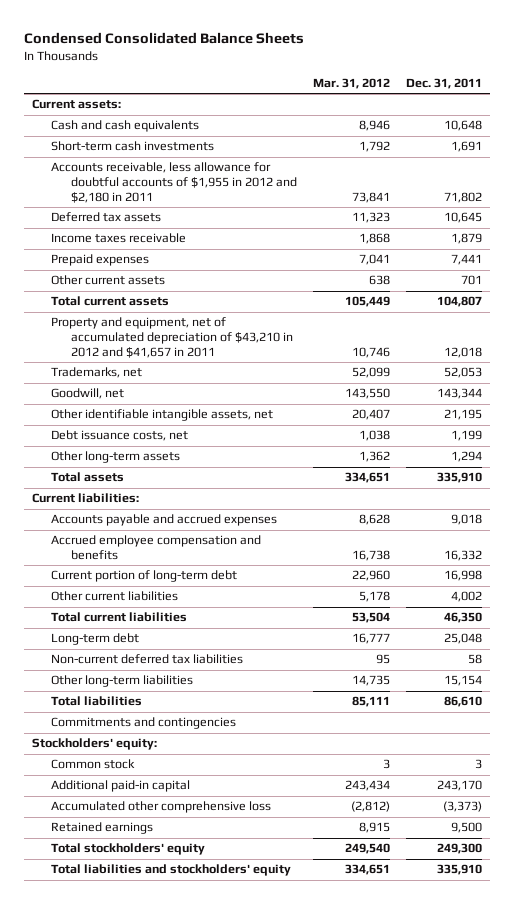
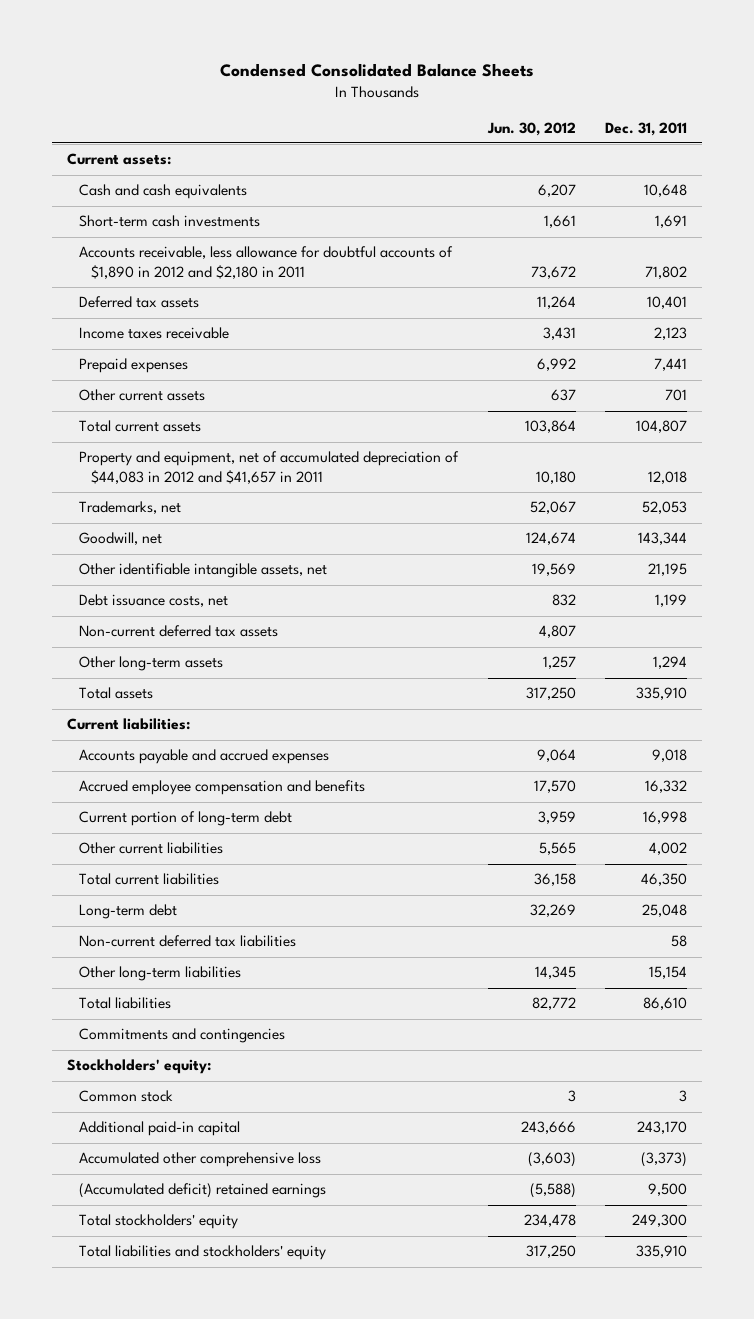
[312,77,390,89] Mar. 31, 2012 -> none
none -> [486,121,576,136] Jun. 30, 2012
[51,162,297,203] Accounts receivable, less allowance for doubtful accounts of $1,955 in 2012 and $2,180 in 2011 -> [79,246,454,279] Accounts receivable, less allowance for doubtful accounts of $1,890 in 2012 and $2,180 in 2011
[443,212,482,224] 10,645 -> [647,296,688,310] 10,401
[450,233,482,245] 1,879 -> [654,327,688,341] 2,123
[51,317,293,358] Property and equipment, net of accumulated depreciation of $43,210 in 2012 and $41,657 in 2011 -> [79,451,460,484] Property and equipment, net of accumulated depreciation of $44,083 in 2012 and $41,657 in 2011
none -> [79,625,279,638] Non-current deferred tax assets
[51,822,154,835] Retained earnings -> [79,1183,327,1199] (Accumulated deficit) retained earnings

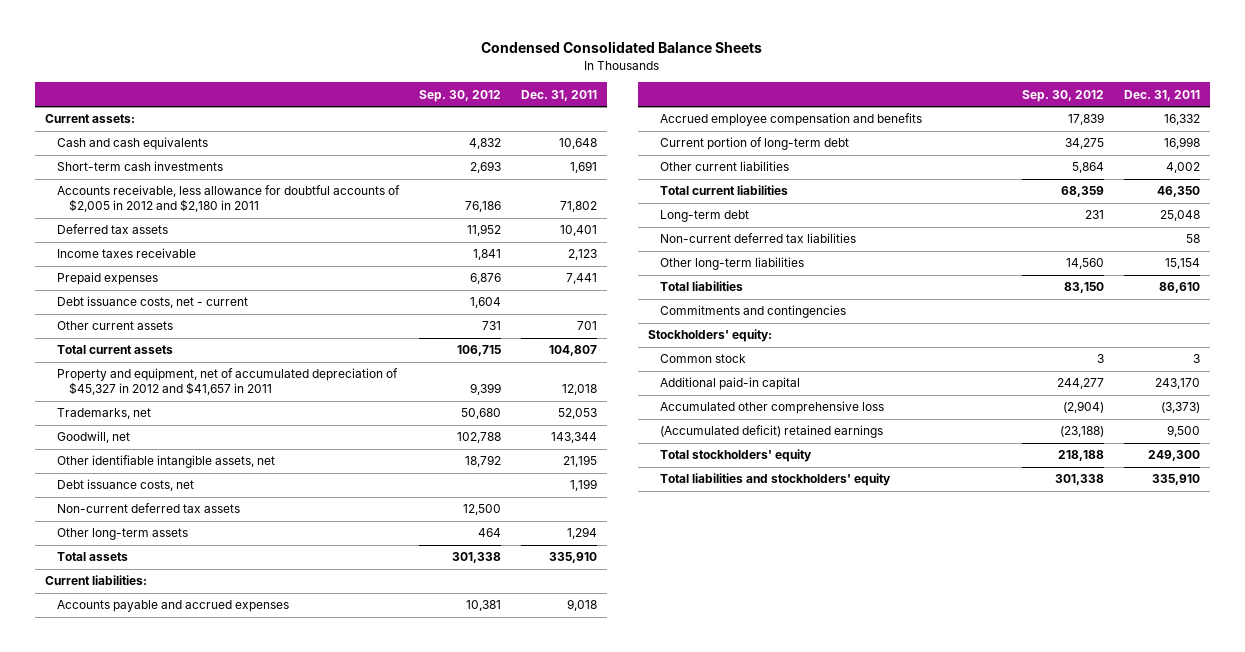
[486,121,576,136] Jun. 30, 2012 -> none
none -> [418,89,501,102] Sep. 30, 2012
[79,246,454,279] Accounts receivable, less allowance for doubtful accounts of $1,890 in 2012 and $2,180 in 2011 -> [56,185,400,213] Accounts receivable, less allowance for doubtful accounts of $2,005 in 2012 and $2,180 in 2011
none -> [56,296,248,309] Debt issuance costs, net - current
[79,451,460,484] Property and equipment, net of accumulated depreciation of $44,083 in 2012 and $41,657 in 2011 -> [56,368,398,396] Property and equipment, net of accumulated depreciation of $45,327 in 2012 and $41,657 in 2011

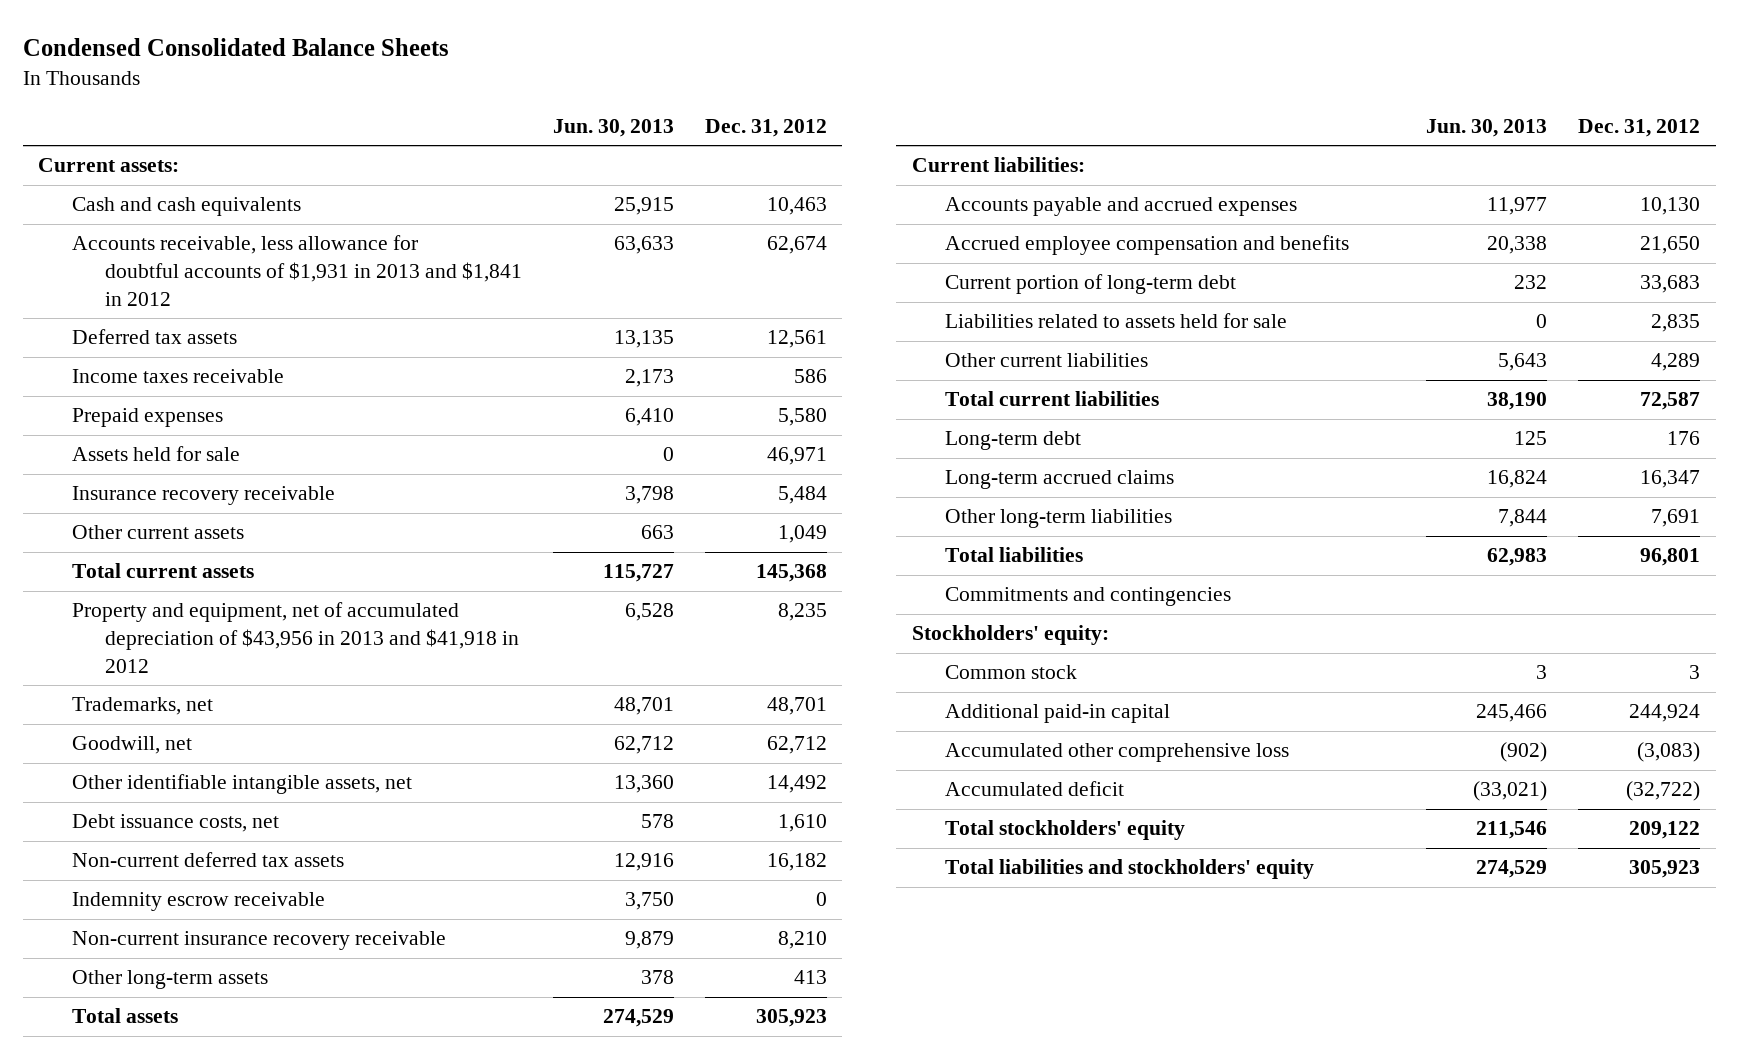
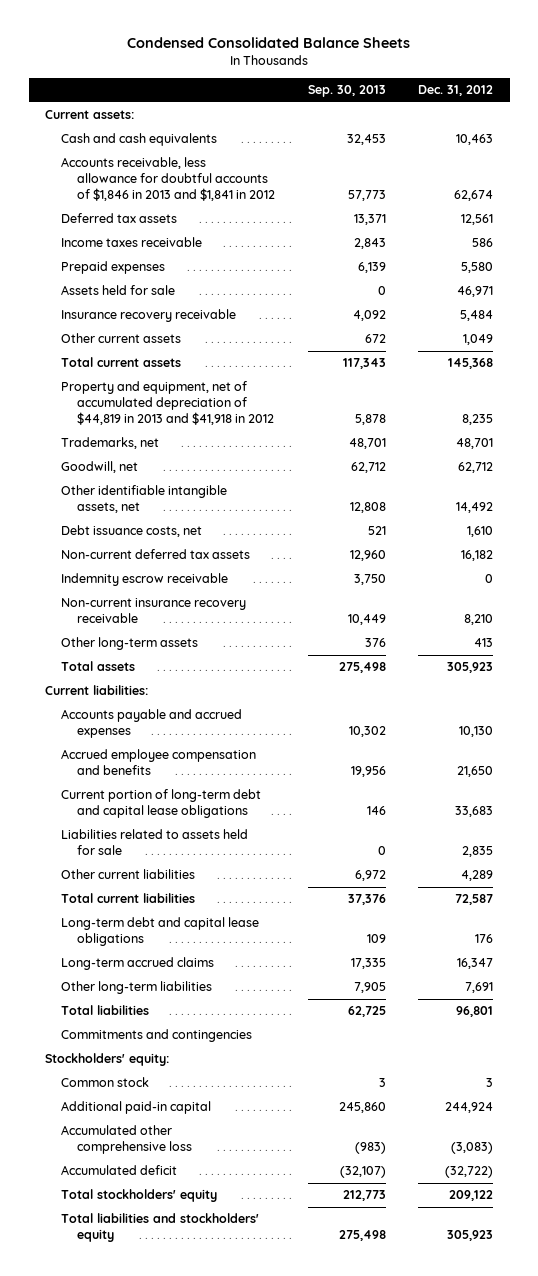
[553,118,675,137] Jun. 30, 2013 -> none
none -> [307,85,386,98] Sep. 30, 2013
[71,235,523,306] Accounts receivable, less allowance for doubtful accounts of $1,931 in 2013 and $1,841 in 2012 -> [61,157,276,202] Accounts receivable, less allowance for doubtful accounts of $1,846 in 2013 and $1,841 in 2012
[71,602,520,673] Property and equipment, net of accumulated depreciation of $43,956 in 2013 and $41,918 in 2012 -> [61,381,275,426] Property and equipment, net of accumulated depreciation of $44,819 in 2013 and $41,918 in 2012
[944,274,1236,295] Current portion of long-term debt -> [61,789,262,819] Current portion of long-term debt and capital lease obligations
[944,431,1081,451] Long-term debt -> [61,917,260,947] Long-term debt and capital lease obligations

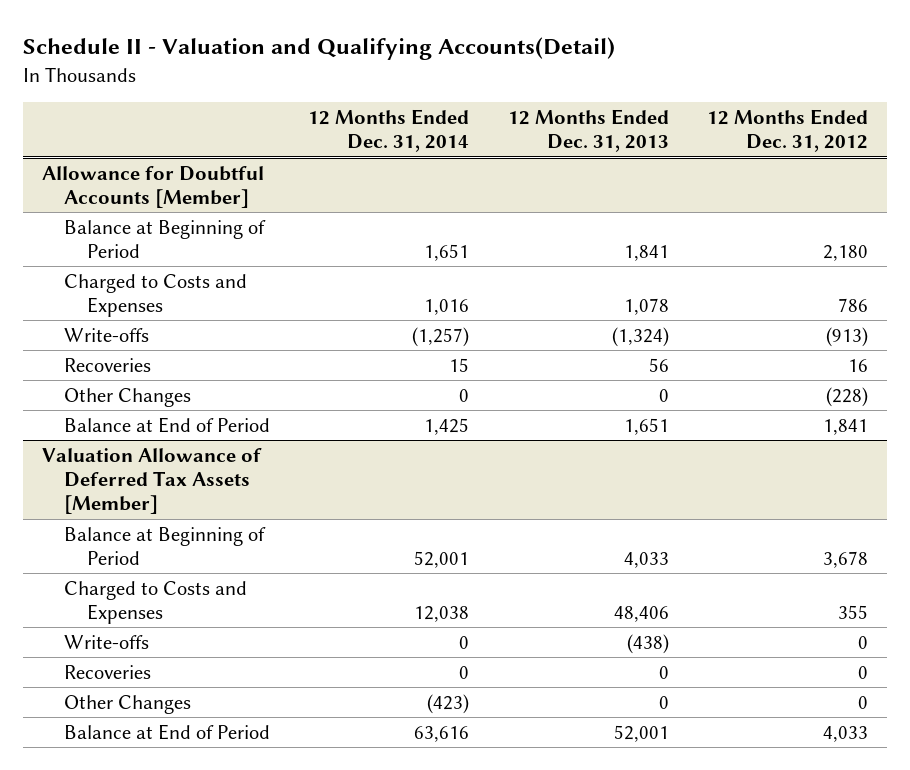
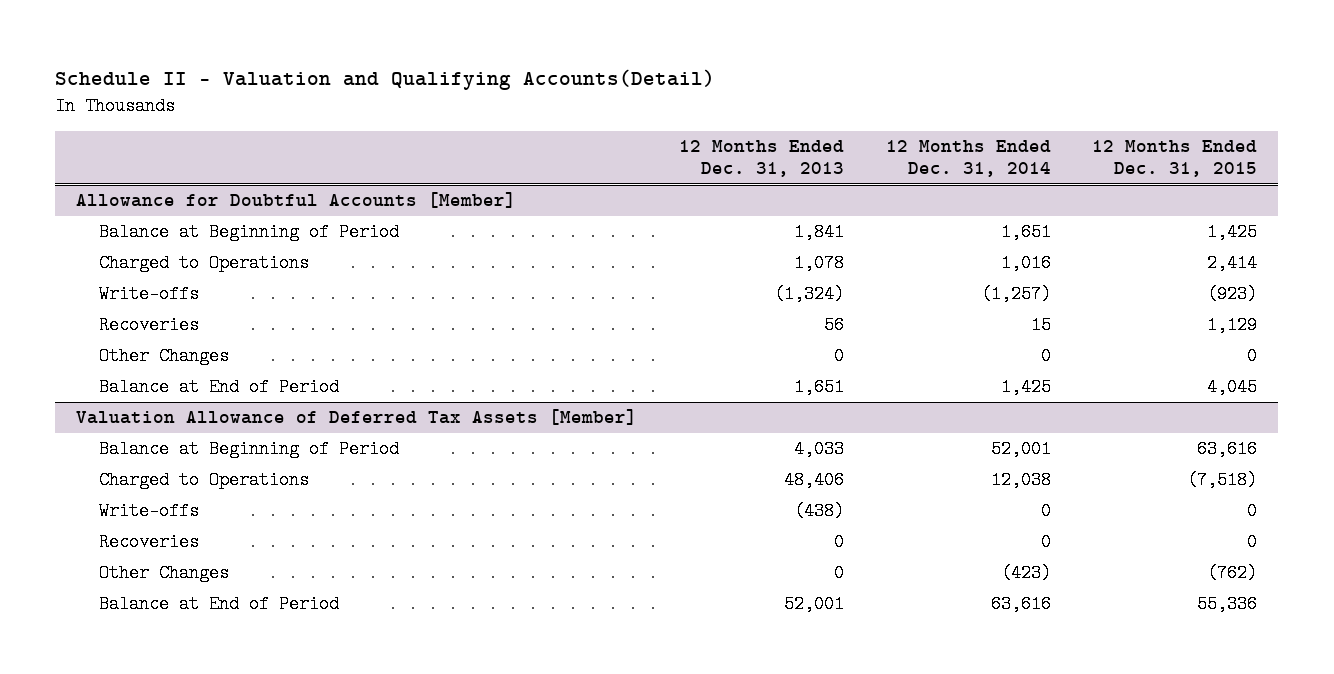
[706,109,868,153] 12 Months Ended Dec. 31, 2012 -> none
none -> [1092,139,1258,178] 12 Months Ended Dec. 31, 2015
[64,273,248,318] Charged to Costs and Expenses -> [98,254,309,273] Charged to Operations
[64,580,248,625] Charged to Costs and Expenses -> [98,471,309,490] Charged to Operations

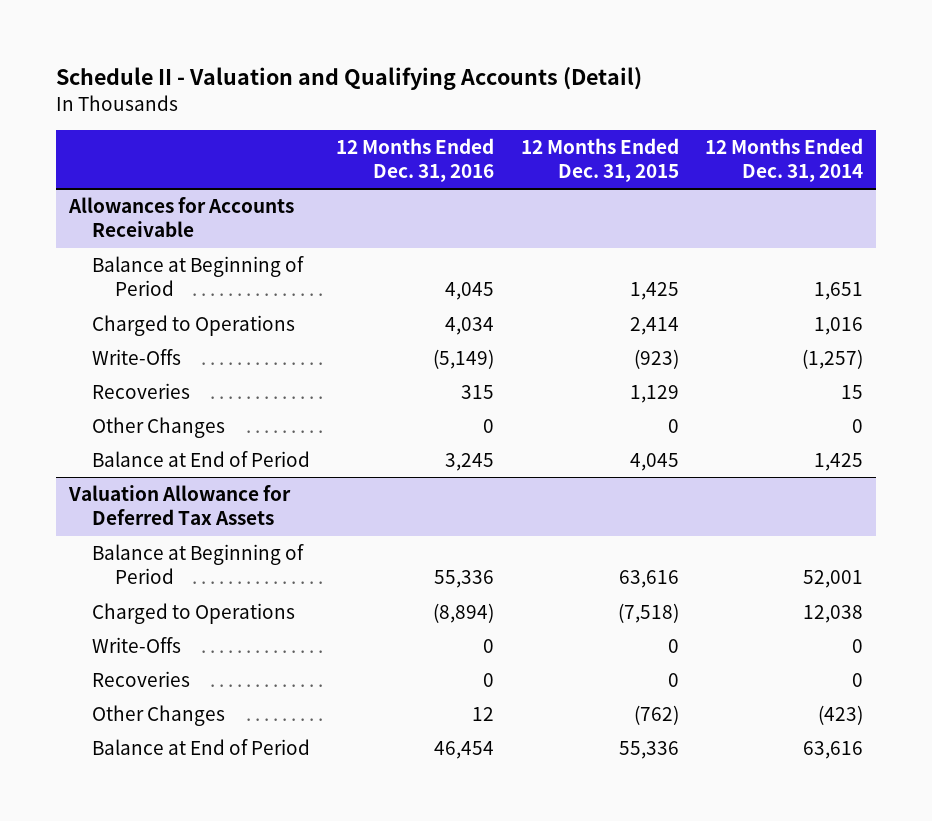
[55,69,716,91] Schedule II - Valuation and Qualifying Accounts(Detail) -> [55,67,642,91] Schedule II - Valuation and Qualifying Accounts (Detail)
[678,139,844,178] 12 Months Ended Dec. 31, 2013 -> none
none -> [336,137,495,182] 12 Months Ended Dec. 31, 2016
[76,192,517,209] Allowance for Doubtful Accounts [Member] -> [68,197,295,238] Allowances for Accounts Receivable
[98,285,199,304] Write-offs -> [91,349,181,366] Write-Offs
[76,409,638,426] Valuation Allowance of Deferred Tax Assets [Member] -> [68,485,292,526] Valuation Allowance for Deferred Tax Assets
[98,502,199,521] Write-offs -> [91,637,181,654] Write-Offs

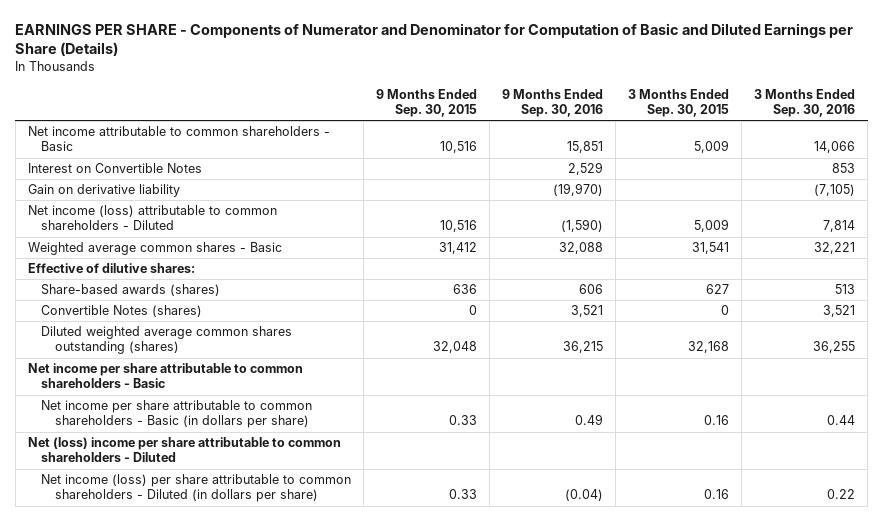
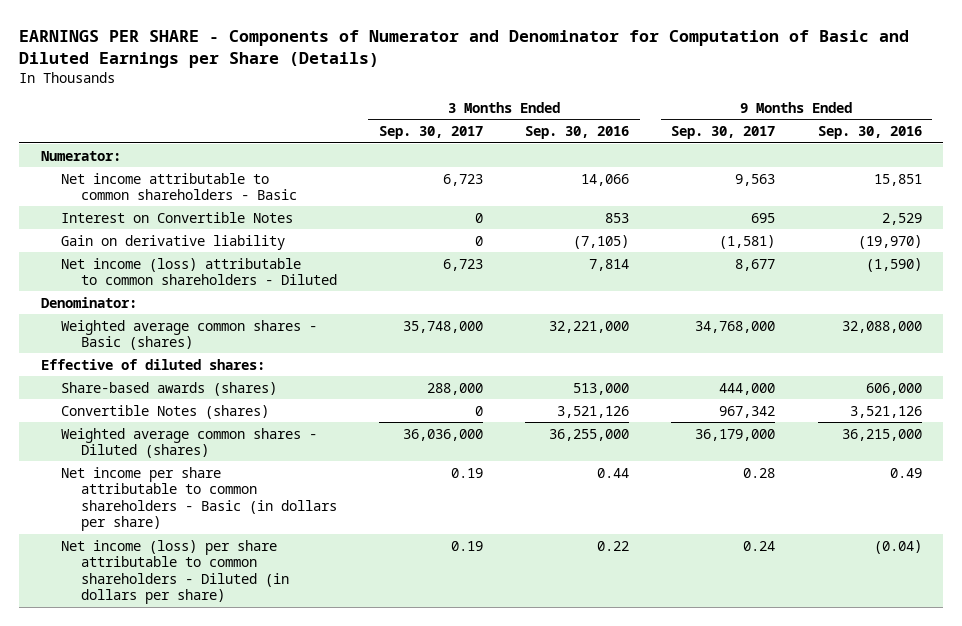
[376,88,478,118] 9 Months Ended Sep. 30, 2015 -> none
[628,88,730,118] 3 Months Ended Sep. 30, 2015 -> none
none -> [378,126,483,140] Sep. 30, 2017
none -> [671,126,776,140] Sep. 30, 2017
none -> [40,150,121,161] Numerator:
[27,363,303,389] Net income per share attributable to common shareholders - Basic -> none
none -> [40,296,137,308] Denominator:
[27,242,282,256] Weighted average common shares - Basic -> [60,319,317,351] Weighted average common shares - Basic (shares)
[559,242,604,255] 32,088 -> [841,320,922,333] 32,088,000
[814,242,856,255] 32,221 -> [549,320,630,333] 32,221,000
[27,263,195,274] Effective of dilutive shares: -> [40,358,265,370] Effective of diluted shares:
[579,284,604,295] 606 -> [865,382,922,395] 606,000
[835,284,856,295] 513 -> [573,382,630,395] 513,000
[571,305,604,318] 3,521 -> [849,405,922,418] 3,521,126
[823,305,856,318] 3,521 -> [557,405,630,418] 3,521,126
[41,326,293,355] Diluted weighted average common shares outstanding (shares) -> [60,427,317,459] Weighted average common shares - Diluted (shares)
[563,341,604,354] 36,215 -> [841,428,922,441] 36,215,000
[813,341,856,354] 36,255 -> [549,428,630,441] 36,255,000
[27,437,341,463] Net (loss) income per share attributable to common shareholders - Diluted -> none

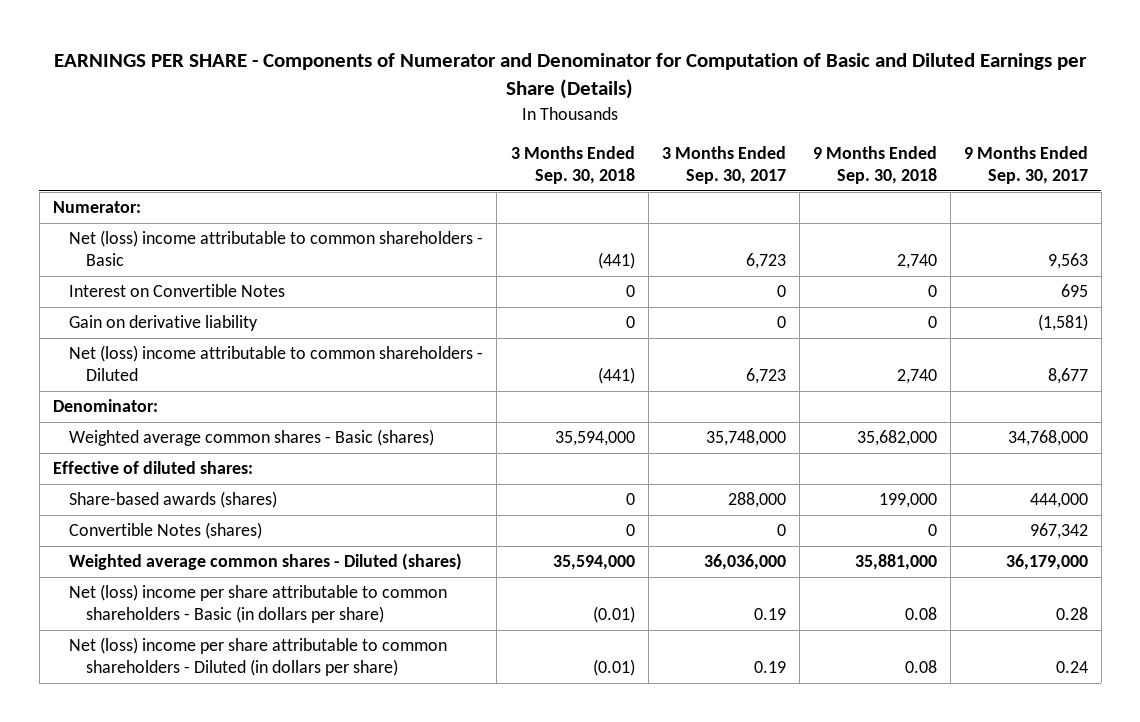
[525,126,630,140] Sep. 30, 2016 -> none
[817,126,922,140] Sep. 30, 2016 -> none
none -> [510,146,635,185] 3 Months Ended Sep. 30, 2018
none -> [812,146,937,185] 9 Months Ended Sep. 30, 2018
[60,172,297,201] Net income attributable to common shareholders - Basic -> [69,230,484,267] Net (loss) income attributable to common shareholders - Basic
[60,257,337,286] Net income (loss) attributable to common shareholders - Diluted -> [69,345,484,382] Net (loss) income attributable to common shareholders - Diluted
[60,466,337,532] Net income per share attributable to common shareholders - Basic (in dollars per share) -> [69,584,448,624] Net (loss) income per share attributable to common shareholders - Basic (in dollars per share)
[60,539,289,605] Net income (loss) per share attributable to common shareholders - Diluted (in dollars per share) -> [69,637,448,677] Net (loss) income per share attributable to common shareholders - Diluted (in dollars per share)

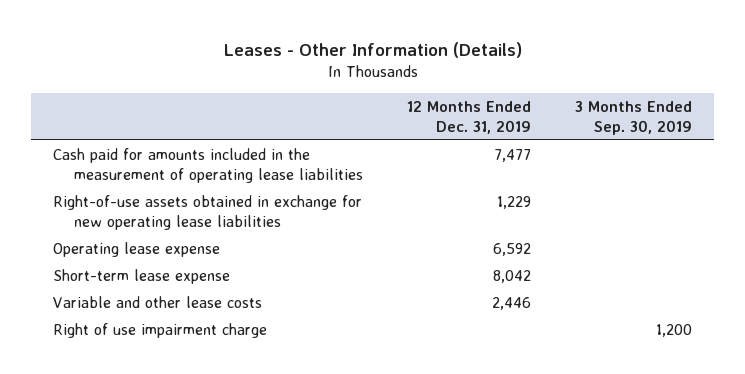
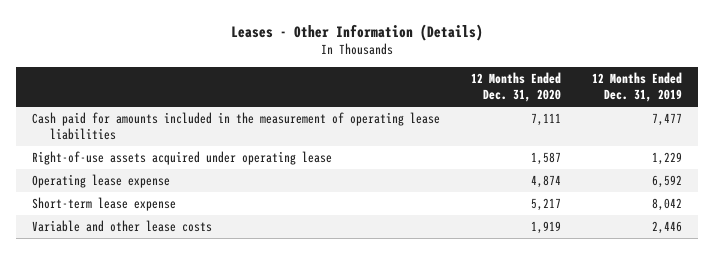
[575,100,693,135] 3 Months Ended Sep. 30, 2019 -> none
none -> [471,72,562,103] 12 Months Ended Dec. 31, 2020
[53,194,363,230] Right-of-use assets obtained in exchange for new operating lease liabilities -> [31,151,332,166] Right-of-use assets acquired under operating lease
[53,322,268,338] Right of use impairment charge -> none

